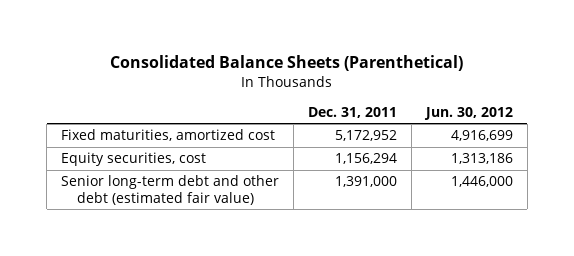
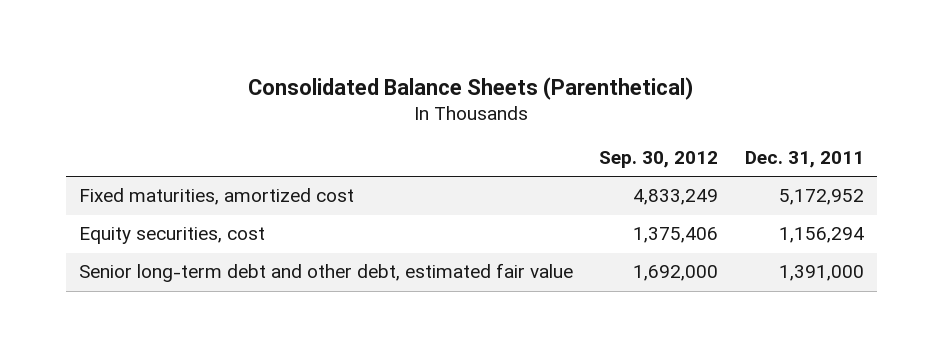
[423,107,513,121] Jun. 30, 2012 -> none
none -> [599,151,719,169] Sep. 30, 2012
[60,175,279,205] Senior long-term debt and other debt (estimated fair value) -> [78,263,573,283] Senior long-term debt and other debt, estimated fair value

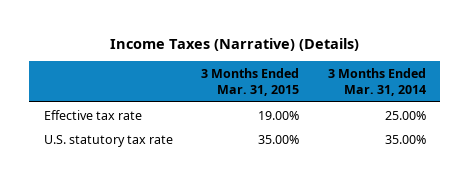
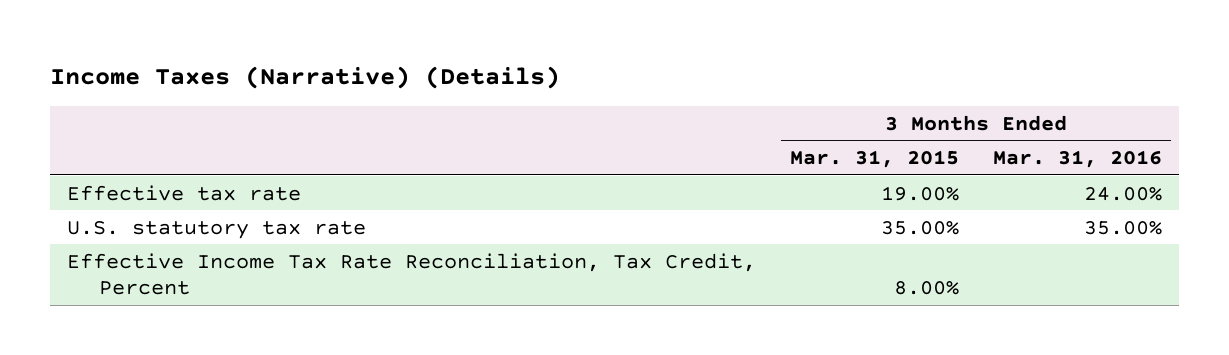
[328,68,427,97] 3 Months Ended Mar. 31, 2014 -> none
none -> [993,150,1163,169] Mar. 31, 2016
none -> [66,252,756,295] Effective Income Tax Rate Reconciliation, Tax Credit, Percent

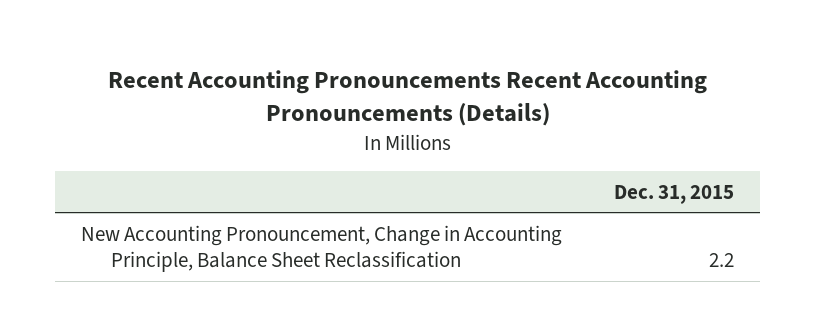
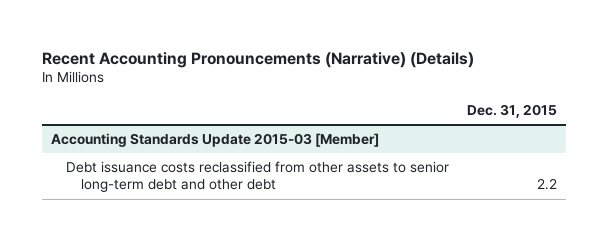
[107,70,707,127] Recent Accounting Pronouncements Recent Accounting Pronouncements (Details) -> [41,51,474,68] Recent Accounting Pronouncements (Narrative) (Details)
none -> [50,132,379,147] Accounting Standards Update 2015-03 [Member]
[81,224,563,272] New Accounting Pronouncement, Change in Accounting Principle, Balance Sheet Reclassification -> [65,160,449,193] Debt issuance costs reclassified from other assets to senior long-term debt and other debt

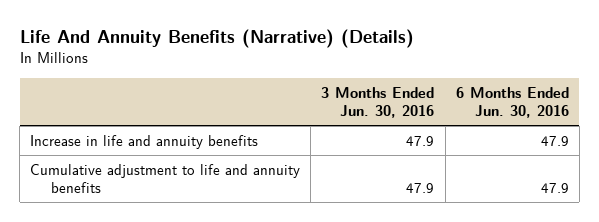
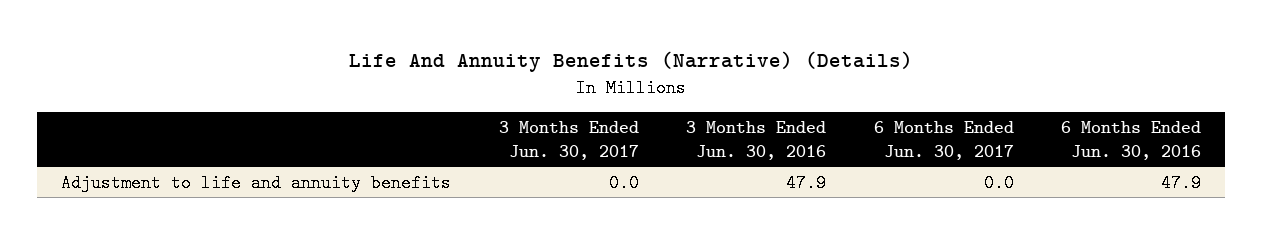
none -> [498,120,639,161] 3 Months Ended Jun. 30, 2017
none -> [873,120,1014,161] 6 Months Ended Jun. 30, 2017
[30,163,301,193] Cumulative adjustment to life and annuity benefits -> none
[30,134,259,149] Increase in life and annuity benefits -> [61,173,452,192] Adjustment to life and annuity benefits

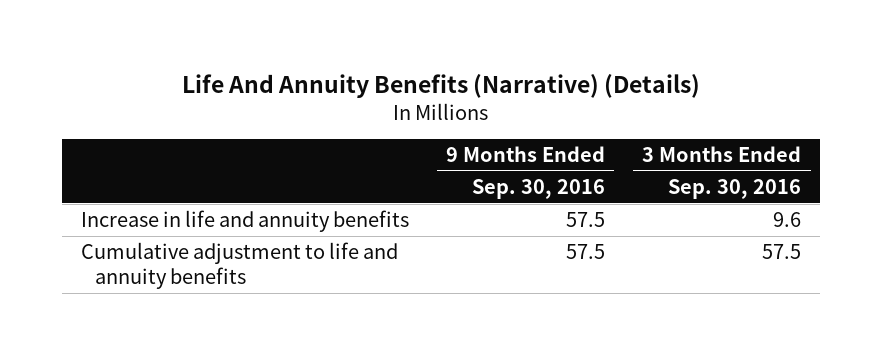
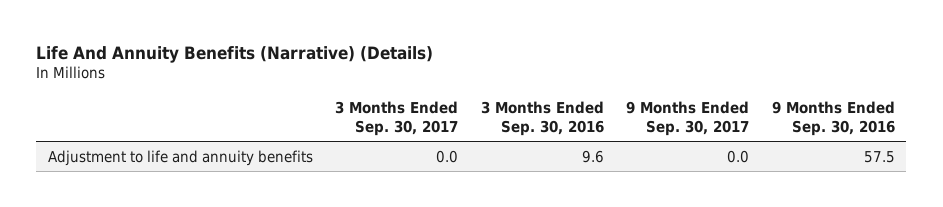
none -> [335,101,459,136] 3 Months Ended Sep. 30, 2017
none -> [626,101,750,136] 9 Months Ended Sep. 30, 2017
[80,242,398,290] Cumulative adjustment to life and annuity benefits -> none
[80,210,409,233] Increase in life and annuity benefits -> [47,150,313,167] Adjustment to life and annuity benefits

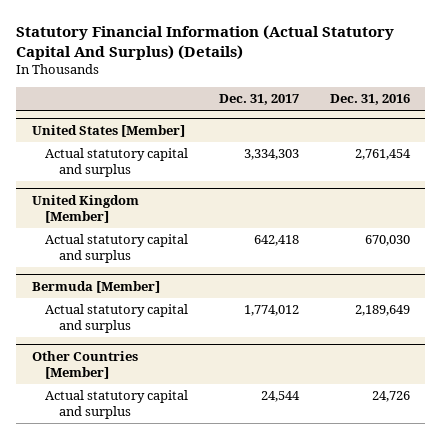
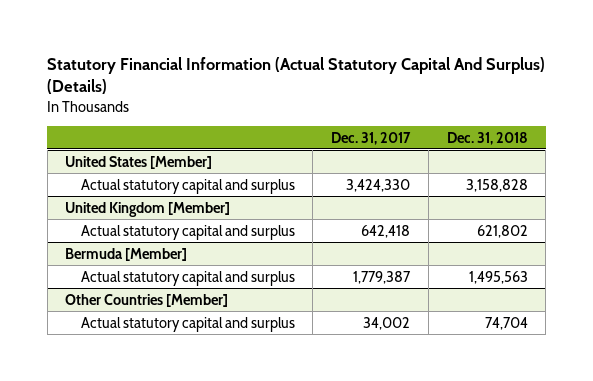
[329,94,410,106] Dec. 31, 2016 -> none
none -> [446,131,528,145] Dec. 31, 2018
[243,149,299,161] 3,334,303 -> [346,178,411,192] 3,424,330
[243,305,299,317] 1,774,012 -> [353,270,412,284] 1,779,387
[260,391,300,403] 24,544 -> [363,316,411,330] 34,002

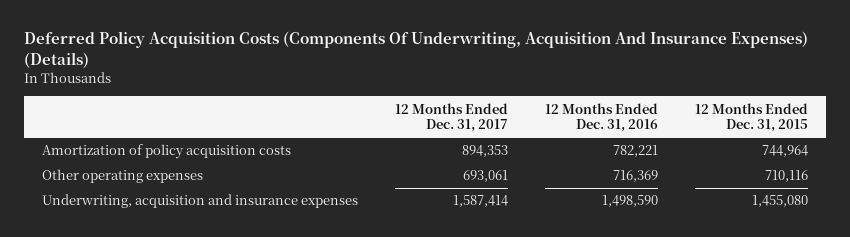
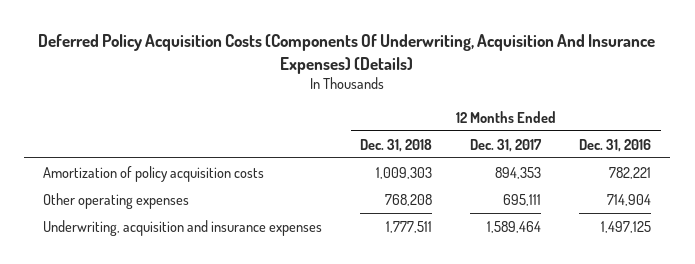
[694,102,808,133] 12 Months Ended Dec. 31, 2015 -> none
none -> [360,138,433,152] Dec. 31, 2018
[463,170,509,183] 693,061 -> [503,193,542,206] 695,111
[613,170,659,183] 716,369 -> [607,193,652,206] 714,904
[453,195,509,208] 1,587,414 -> [487,220,542,233] 1,589,464
[602,195,659,208] 1,498,590 -> [601,220,652,233] 1,497,125

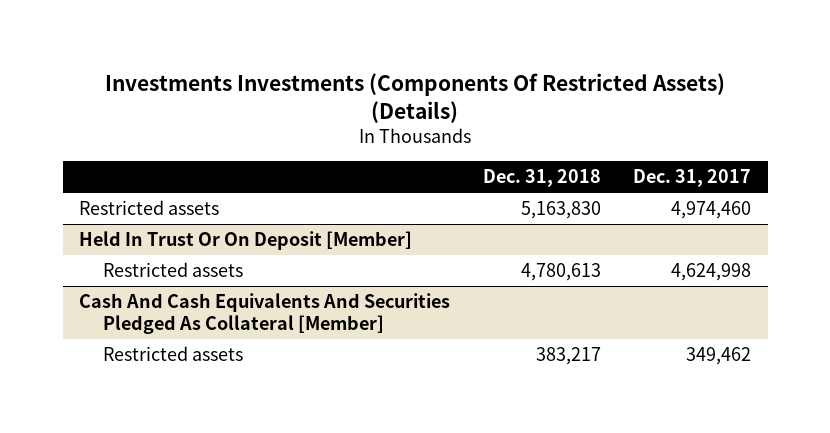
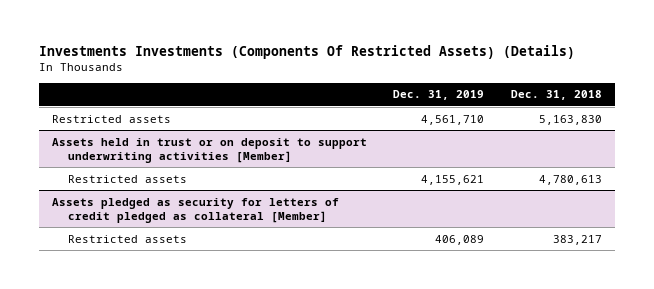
[633,169,752,188] Dec. 31, 2017 -> none
none -> [393,90,485,101] Dec. 31, 2019
[78,231,412,251] Held In Trust Or On Deposit [Member] -> [52,137,368,163] Assets held in trust or on deposit to support underwriting activities [Member]
[78,293,450,335] Cash And Cash Equivalents And Securities Pledged As Collateral [Member] -> [52,197,340,223] Assets pledged as security for letters of credit pledged as collateral [Member]

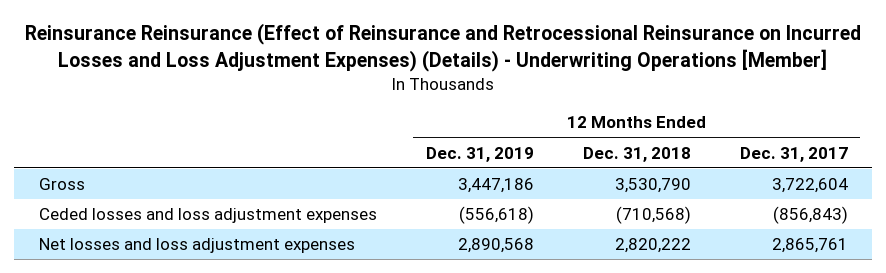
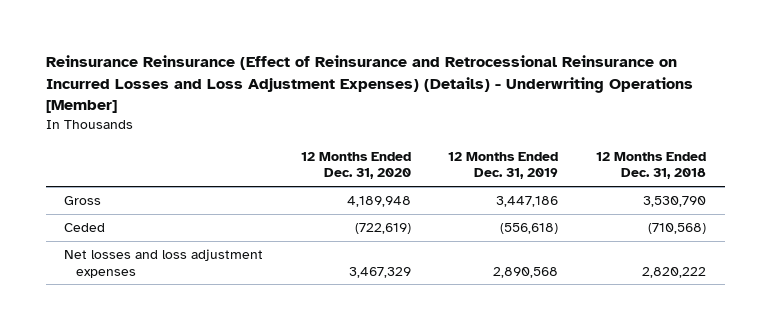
[739,146,848,162] Dec. 31, 2017 -> none
none -> [300,151,411,180] 12 Months Ended Dec. 31, 2020
[38,208,377,224] Ceded losses and loss adjustment expenses -> [64,223,106,233] Ceded

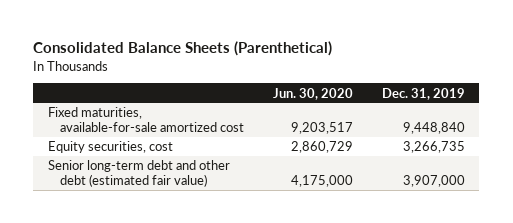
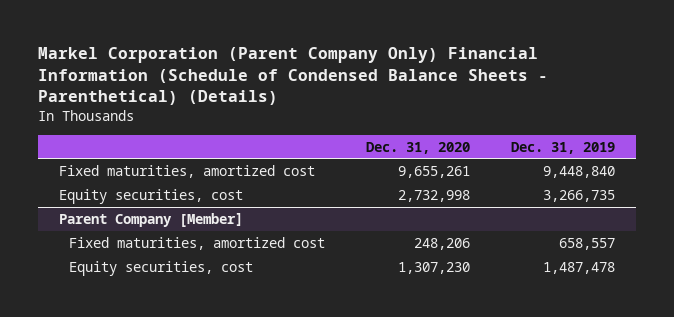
[33,41,333,57] Consolidated Balance Sheets (Parenthetical) -> [38,47,549,106] Markel Corporation (Parent Company Only) Financial Information (Schedule of Condensed Balance Sheets - Parenthetical) (Details)
[273,87,354,100] Jun. 30, 2020 -> none
none -> [366,141,471,154] Dec. 31, 2020
[47,107,245,133] Fixed maturities, available-for-sale amortized cost -> [58,164,315,178] Fixed maturities, amortized cost
[47,160,230,188] Senior long-term debt and other debt (estimated fair value) -> none
none -> [58,212,243,227] Parent Company [Member]
none -> [68,236,325,250] Fixed maturities, amortized cost
none -> [68,260,253,276] Equity securities, cost

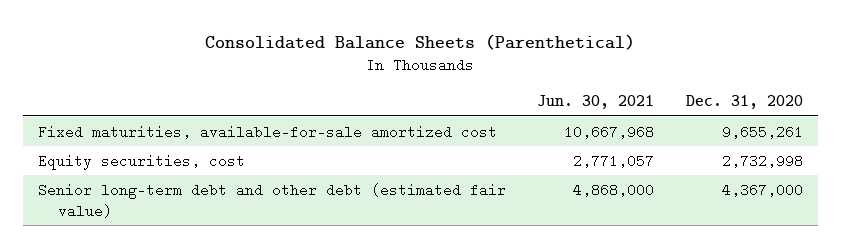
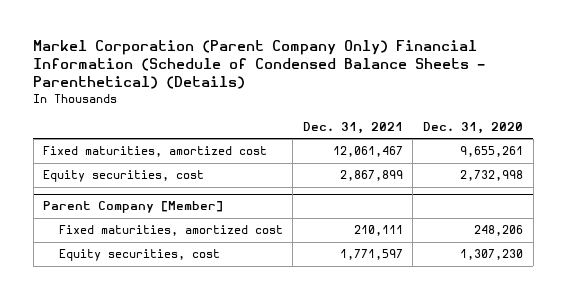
[205,34,636,51] Consolidated Balance Sheets (Parenthetical) -> [33,40,486,90] Markel Corporation (Parent Company Only) Financial Information (Schedule of Condensed Balance Sheets - Parenthetical) (Details)
[537,95,655,110] Jun. 30, 2021 -> none
none -> [302,121,403,134] Dec. 31, 2021
[38,124,498,139] Fixed maturities, available-for-sale amortized cost -> [43,146,268,158] Fixed maturities, amortized cost
[38,182,507,218] Senior long-term debt and other debt (estimated fair value) -> none
none -> [43,201,224,214] Parent Company [Member]
none -> [58,225,283,237] Fixed maturities, amortized cost
none -> [58,249,220,262] Equity securities, cost

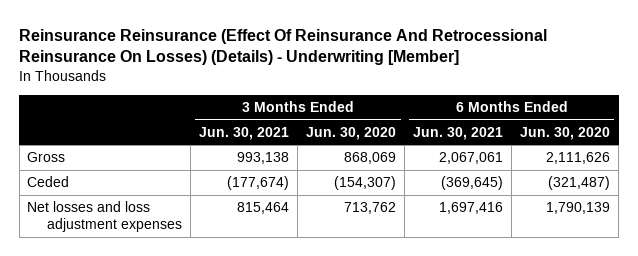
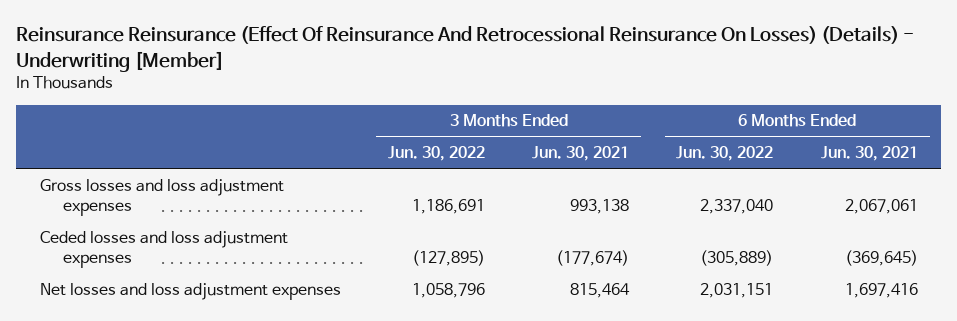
[306,126,397,140] Jun. 30, 2020 -> none
[520,126,611,140] Jun. 30, 2020 -> none
none -> [387,146,485,162] Jun. 30, 2022
none -> [676,146,774,162] Jun. 30, 2022
[27,152,66,163] Gross -> [39,178,284,217] Gross losses and loss adjustment expenses
[27,176,70,188] Ceded -> [39,230,288,269] Ceded losses and loss adjustment expenses

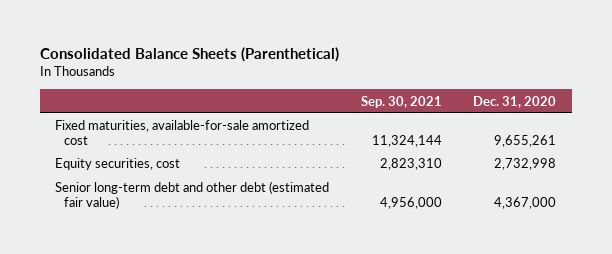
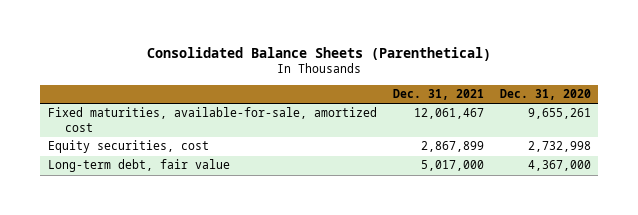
[360,95,442,108] Sep. 30, 2021 -> none
none -> [392,89,484,101] Dec. 31, 2021
[55,120,310,146] Fixed maturities, available-for-sale amortized cost -> [47,107,377,133] Fixed maturities, available-for-sale, amortized cost
[55,181,330,210] Senior long-term debt and other debt (estimated fair value) -> [47,159,230,173] Long-term debt, fair value

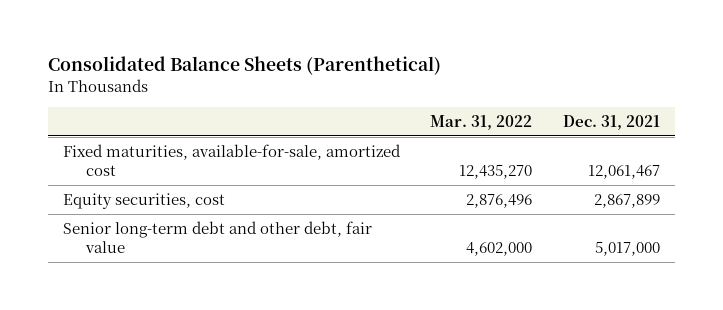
[499,89,591,101] Dec. 31, 2020 -> none
none -> [430,114,533,130] Mar. 31, 2022
[47,159,230,173] Long-term debt, fair value -> [62,220,372,254] Senior long-term debt and other debt, fair value

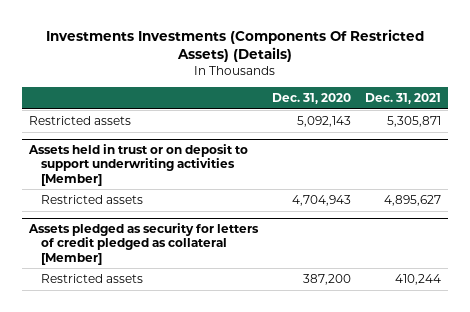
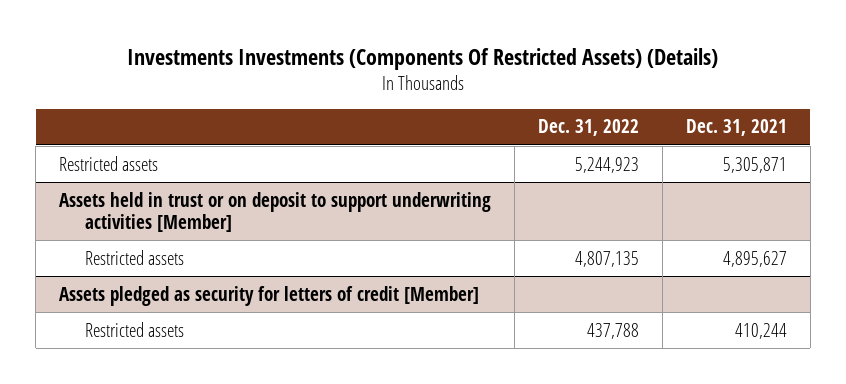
[271,92,351,104] Dec. 31, 2020 -> none
none -> [538,119,640,137] Dec. 31, 2022
[28,223,260,265] Assets pledged as security for letters of credit pledged as collateral [Member] -> [59,285,480,306] Assets pledged as security for letters of credit [Member]

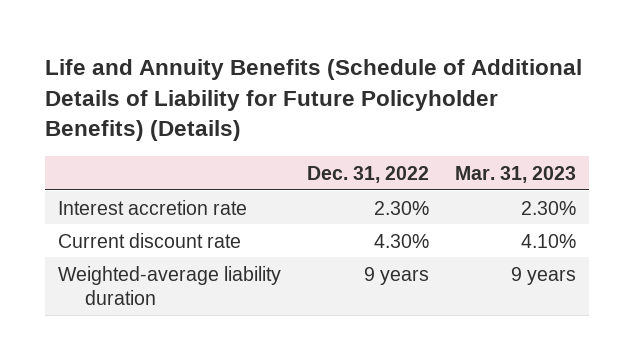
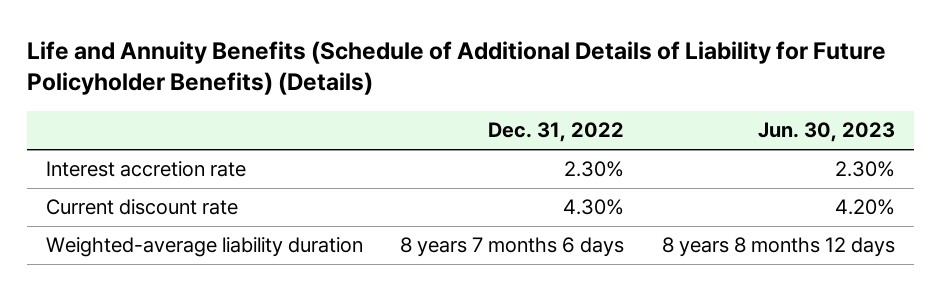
[454,165,576,183] Mar. 31, 2023 -> none
none -> [758,122,896,143] Jun. 30, 2023
[363,266,429,285] 9 years -> [400,237,625,258] 8 years 7 months 6 days

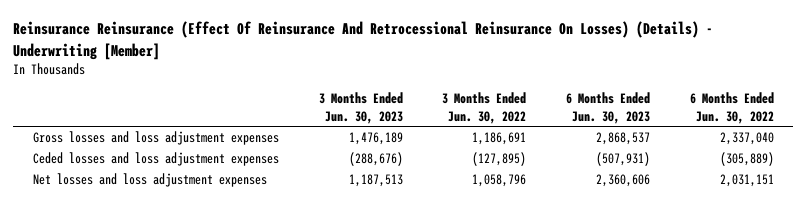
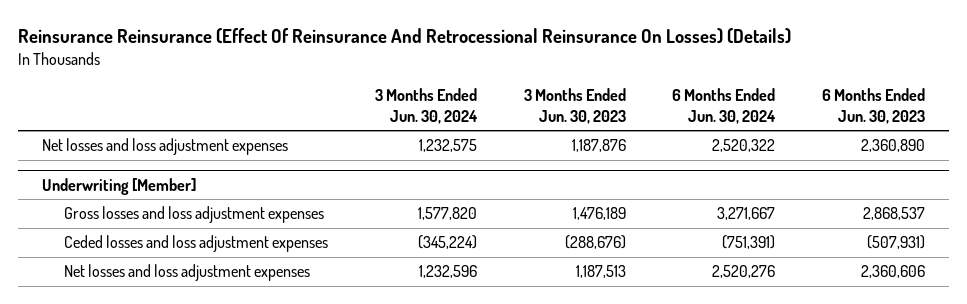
[13,21,714,60] Reinsurance Reinsurance (Effect Of Reinsurance And Retrocessional Reinsurance On Losses) (Details) - Underwriting [Member] -> [18,28,792,45] Reinsurance Reinsurance (Effect Of Reinsurance And Retrocessional Reinsurance On Losses) (Details)
[442,92,527,124] 3 Months Ended Jun. 30, 2022 -> none
[689,92,774,124] 6 Months Ended Jun. 30, 2022 -> none
none -> [374,88,478,124] 3 Months Ended Jun. 30, 2024
none -> [672,88,777,124] 6 Months Ended Jun. 30, 2024
none -> [41,138,288,156] Net losses and loss adjustment expenses
none -> [41,177,196,195] Underwriting [Member]

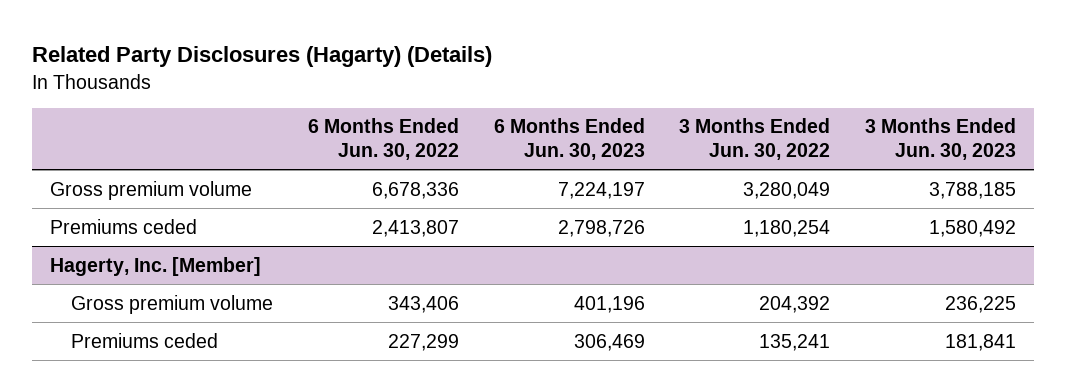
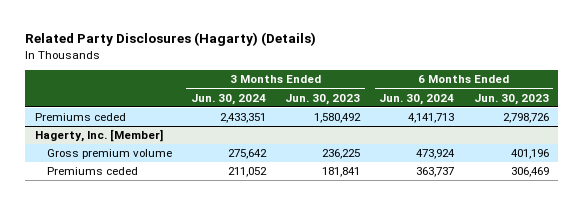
[307,118,459,161] 6 Months Ended Jun. 30, 2022 -> none
[679,118,831,161] 3 Months Ended Jun. 30, 2022 -> none
none -> [191,93,267,105] Jun. 30, 2024
none -> [379,93,455,105] Jun. 30, 2024
[49,180,252,200] Gross premium volume -> none

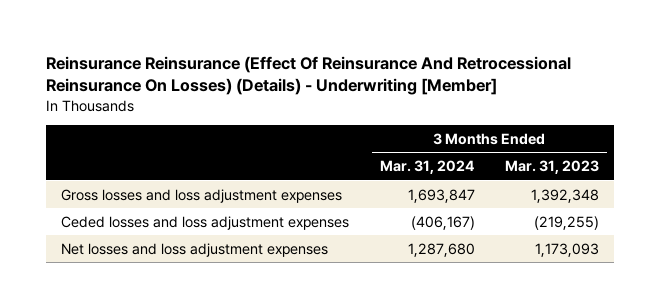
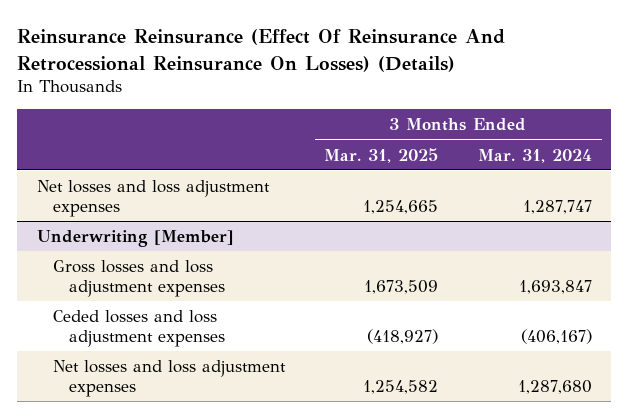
[46,55,572,96] Reinsurance Reinsurance (Effect Of Reinsurance And Retrocessional Reinsurance On Losses) (Details) - Underwriting [Member] -> [17,29,506,72] Reinsurance Reinsurance (Effect Of Reinsurance And Retrocessional Reinsurance On Losses) (Details)
[505,160,600,175] Mar. 31, 2023 -> none
none -> [324,147,439,163] Mar. 31, 2025
none -> [36,179,270,217] Net losses and loss adjustment expenses
none -> [36,229,234,247] Underwriting [Member]

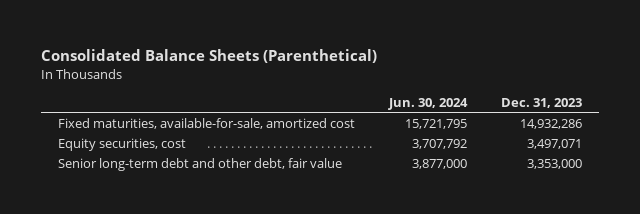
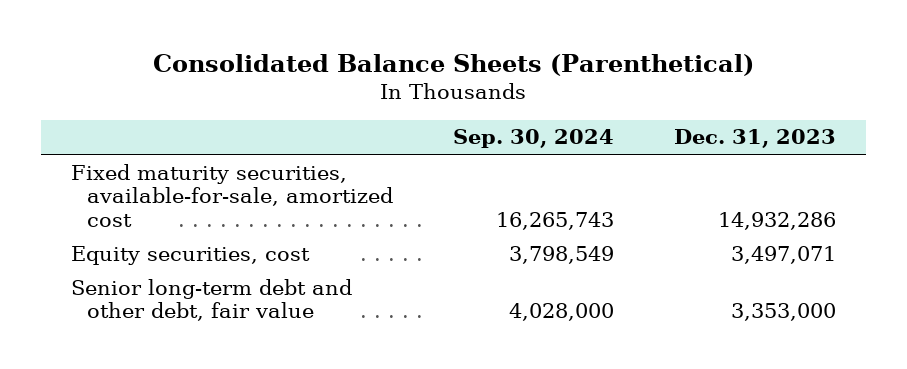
[387,97,468,110] Jun. 30, 2024 -> none
none -> [453,129,615,149] Sep. 30, 2024
[57,117,355,129] Fixed maturities, available-for-sale, amortized cost -> [70,163,393,227] Fixed maturity securities, available-for-sale, amortized cost

